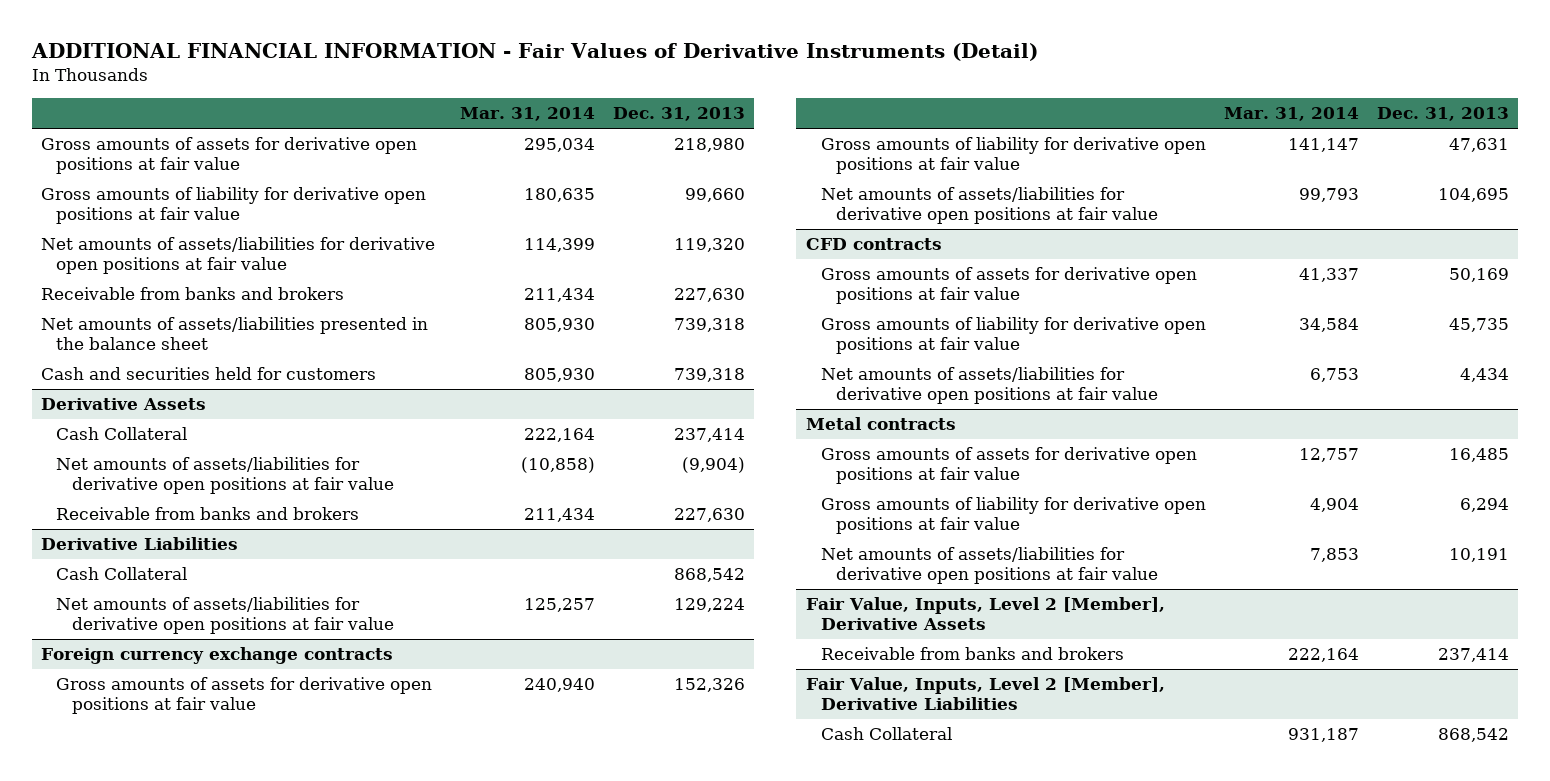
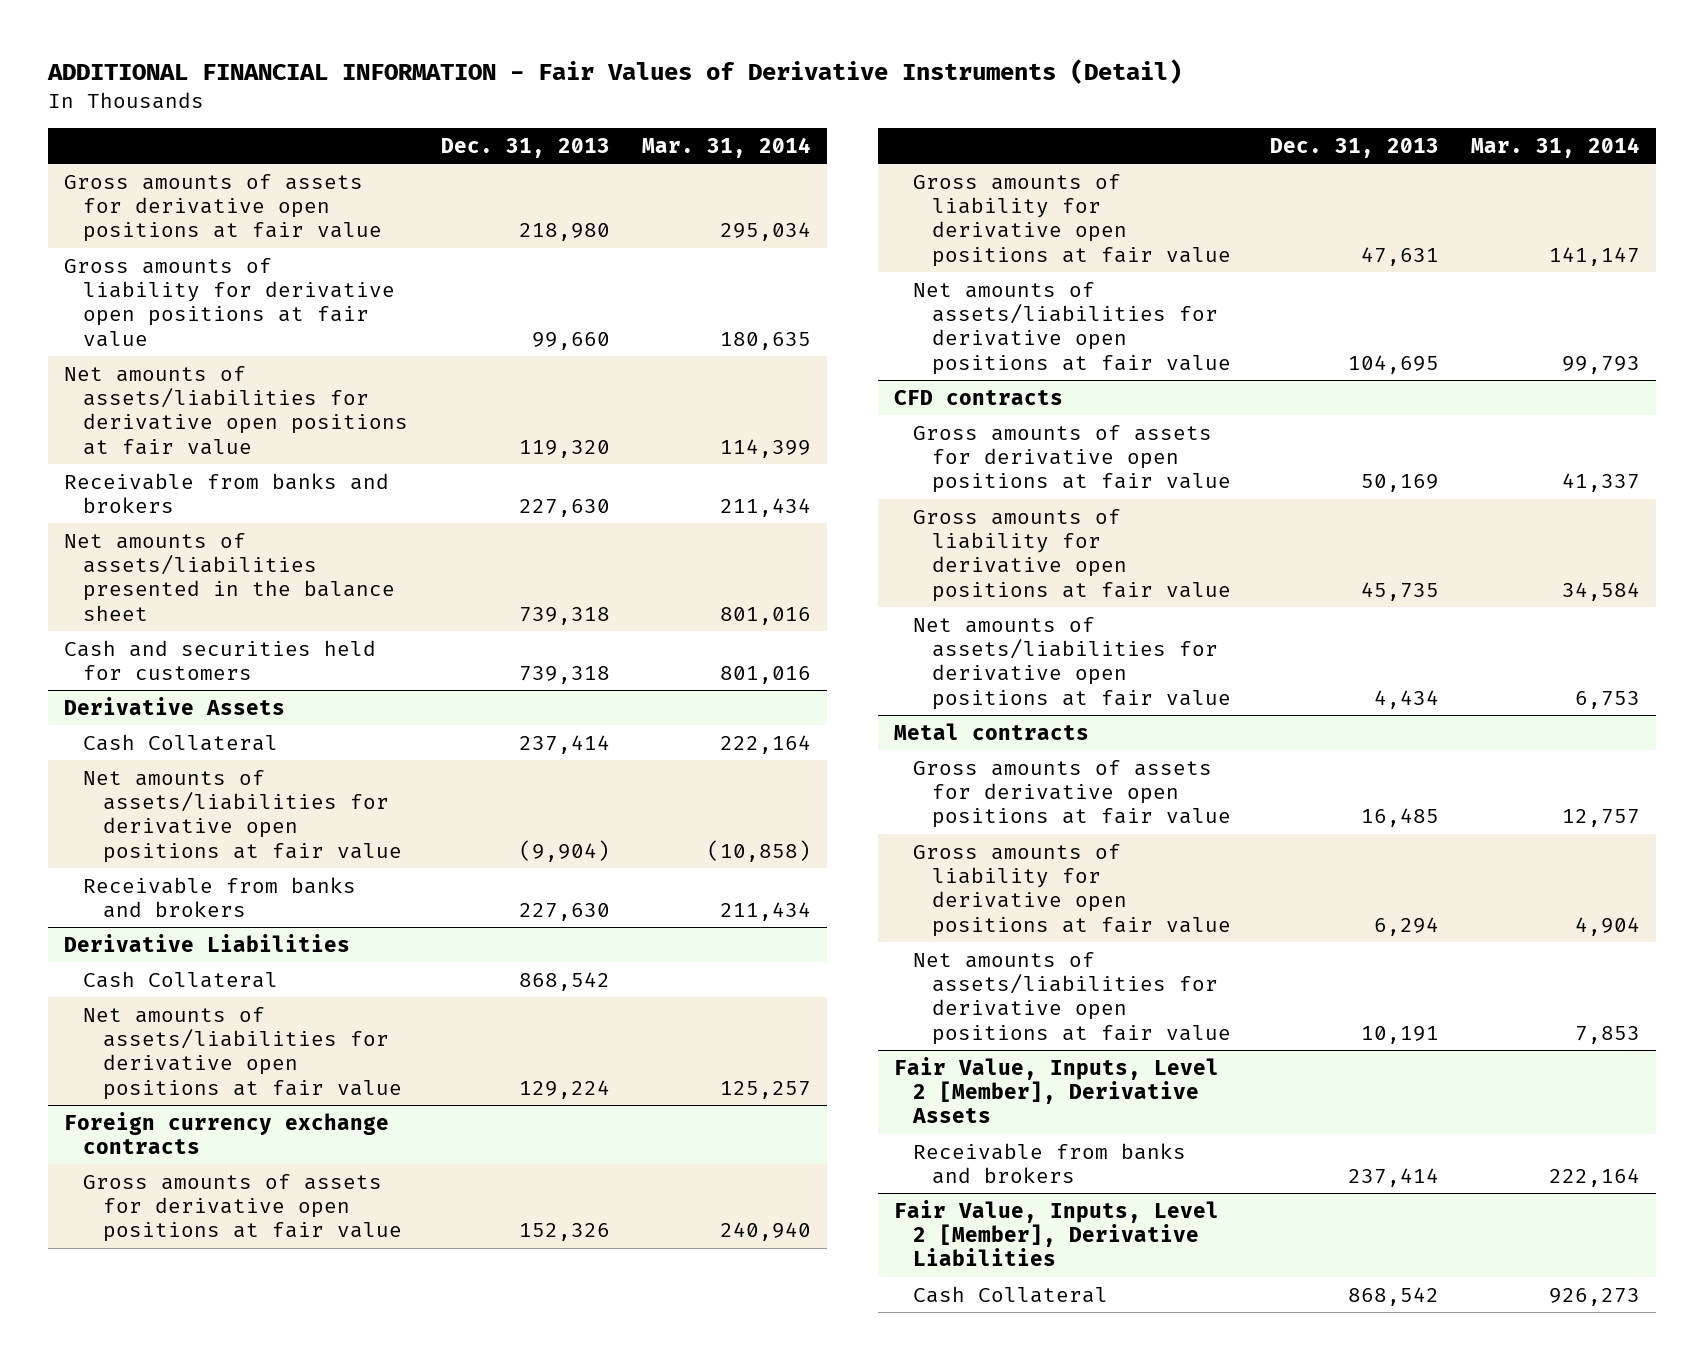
[523,318,595,333] 805,930 -> [719,606,811,625] 801,016
[523,368,595,383] 805,930 -> [719,666,811,685] 801,016
[1288,728,1360,743] 931,187 -> [1549,1287,1641,1306] 926,273

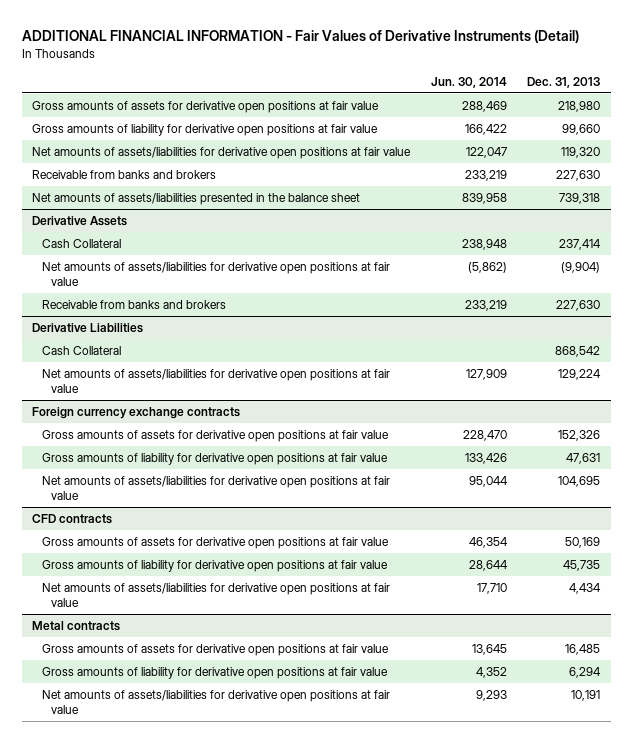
[641,136,811,158] Mar. 31, 2014 -> none
none -> [430,76,507,88] Jun. 30, 2014
[64,639,377,681] Cash and securities held for customers -> none
[894,1056,1220,1124] Fair Value, Inputs, Level 2 [Member], Derivative Assets -> none
[913,1142,1187,1185] Receivable from banks and brokers -> none
[894,1199,1220,1267] Fair Value, Inputs, Level 2 [Member], Derivative Liabilities -> none
[913,1285,1109,1303] Cash Collateral -> none

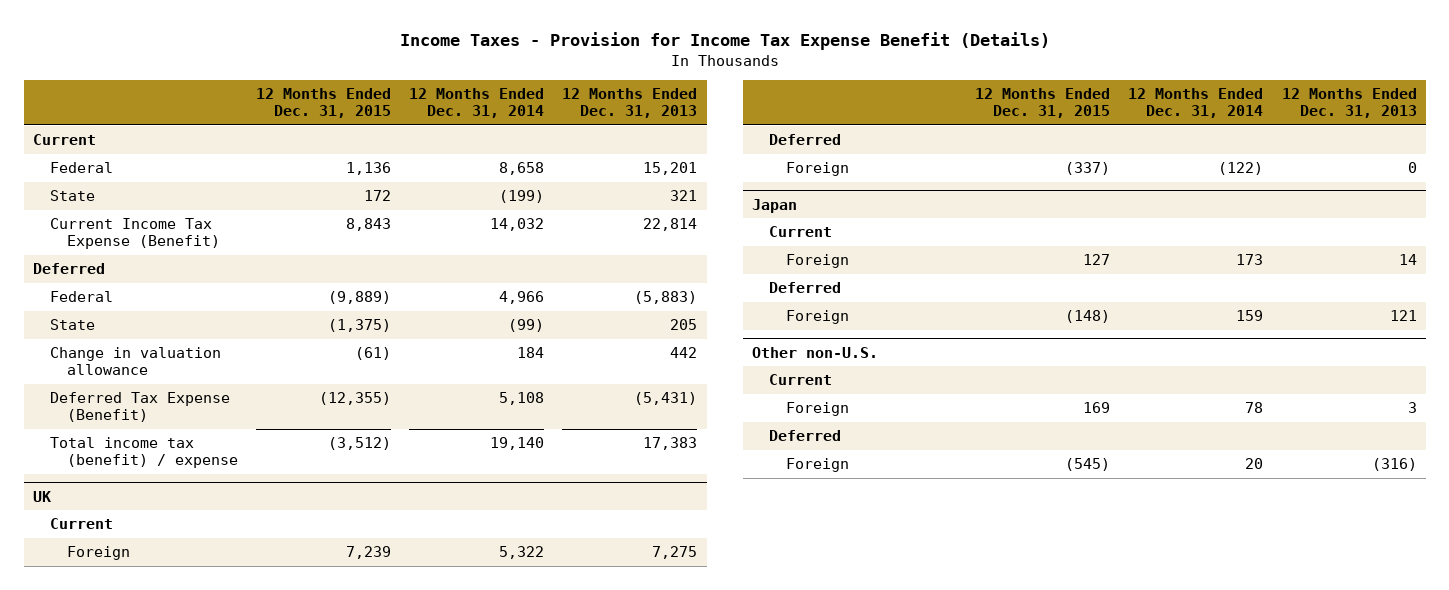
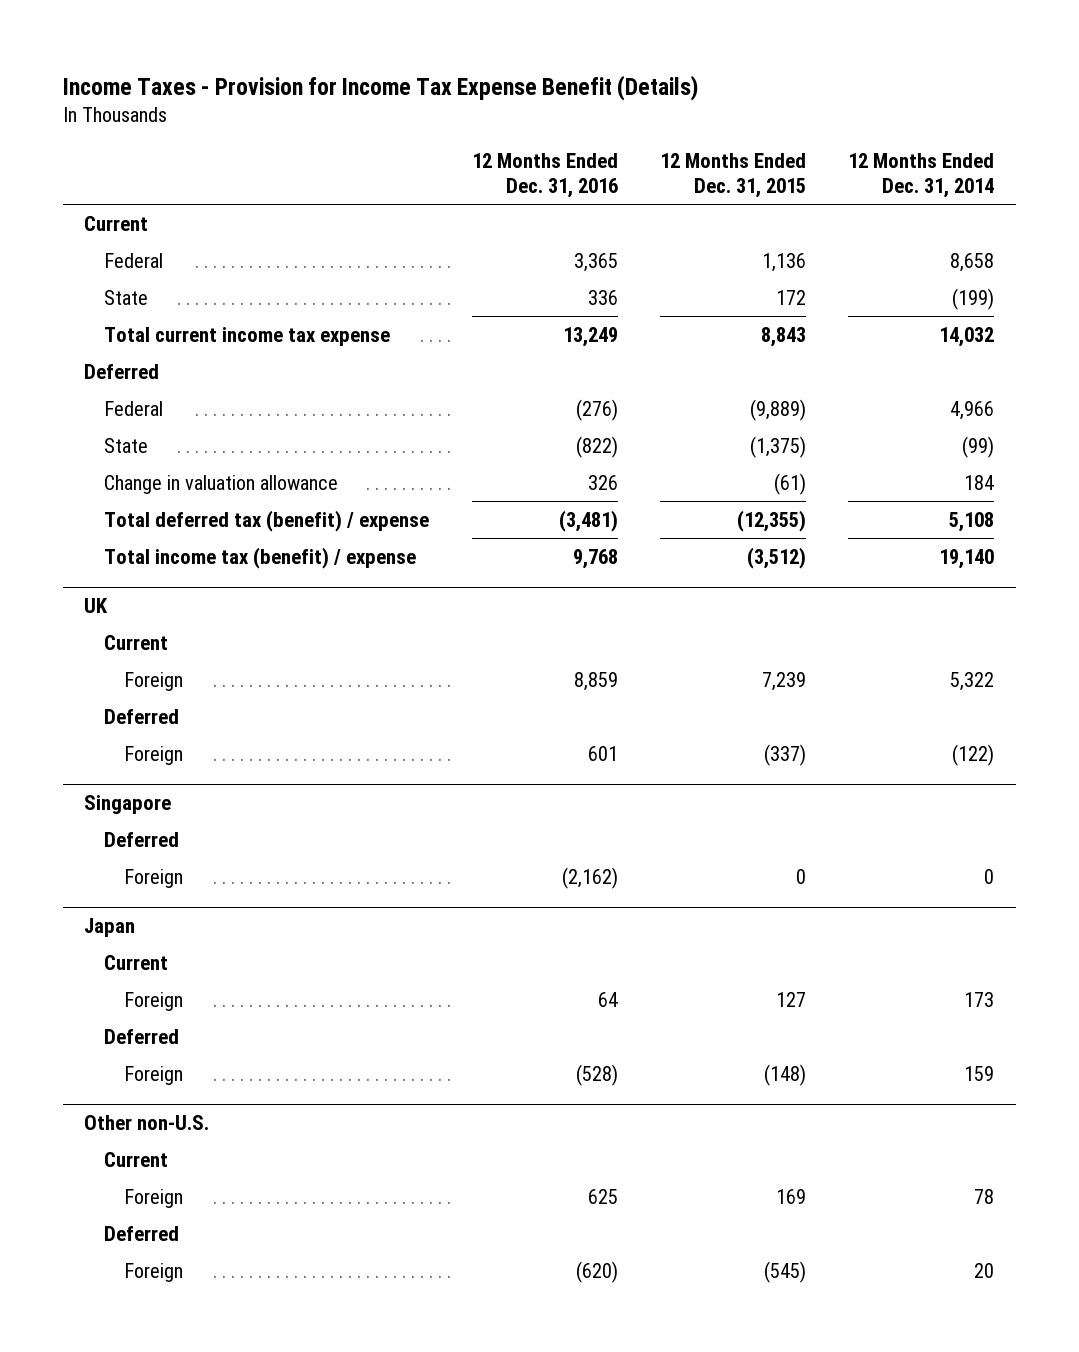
[562,88,698,119] 12 Months Ended Dec. 31, 2013 -> none
none -> [471,153,618,198] 12 Months Ended Dec. 31, 2016
[49,218,220,250] Current Income Tax Expense (Benefit) -> [104,326,391,346] Total current income tax expense
[49,392,230,423] Deferred Tax Expense (Benefit) -> [104,509,430,532] Total deferred tax (benefit) / expense
none -> [84,794,172,814] Singapore
none -> [104,831,180,847] Deferred
none -> [124,868,184,888] Foreign

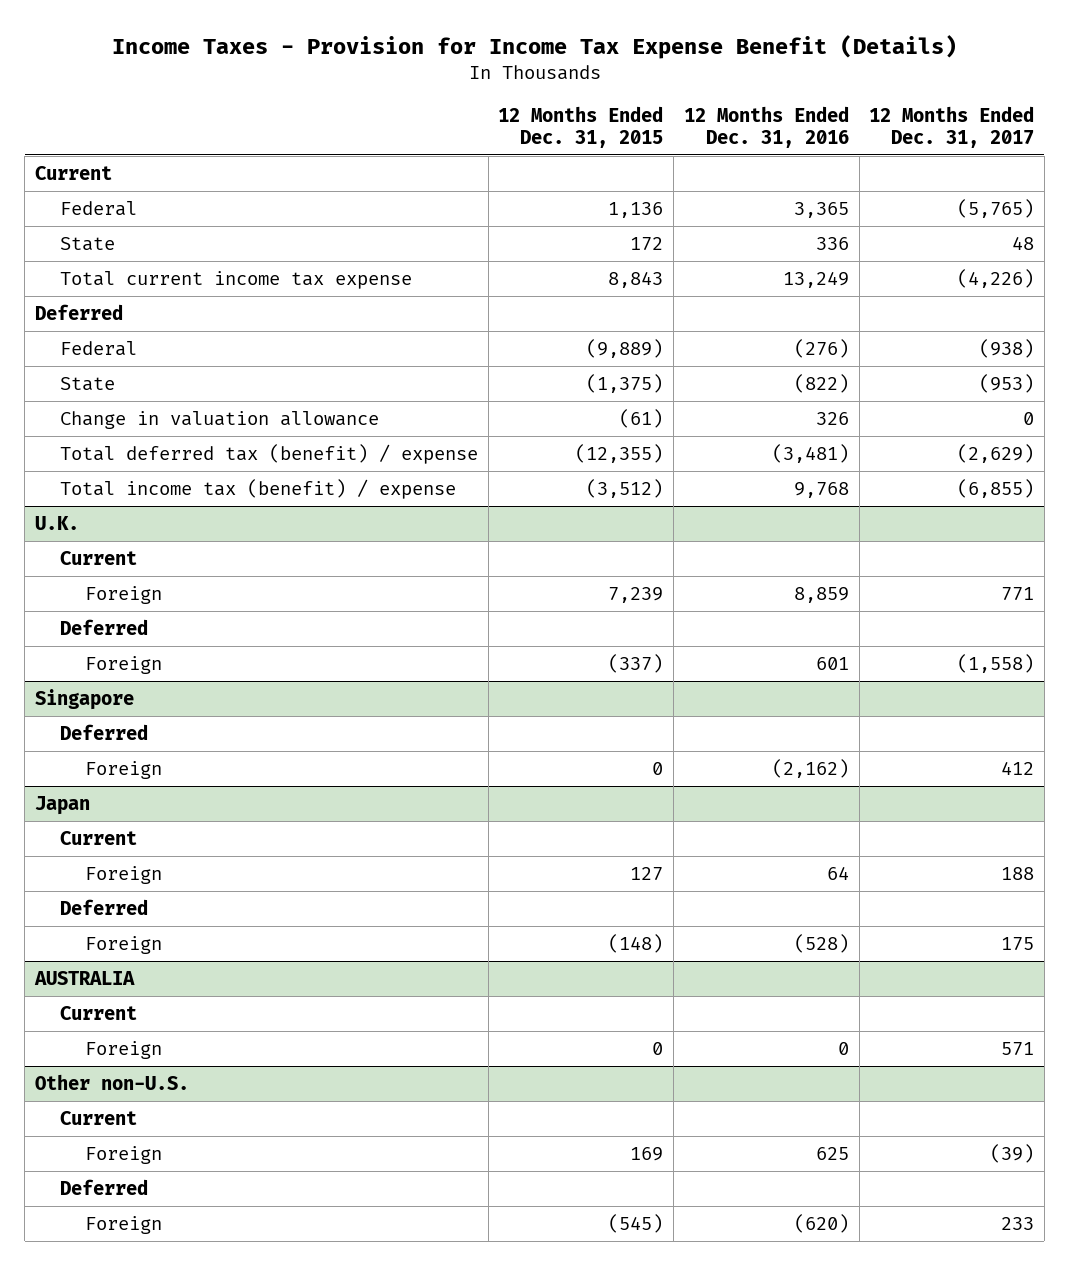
[848,153,995,198] 12 Months Ended Dec. 31, 2014 -> none
none -> [869,105,1035,149] 12 Months Ended Dec. 31, 2017
[84,597,109,613] UK -> [35,515,80,530] U.K.
none -> [34,970,136,985] AUSTRALIA
none -> [59,1005,137,1020] Current
none -> [84,1040,162,1059] Foreign

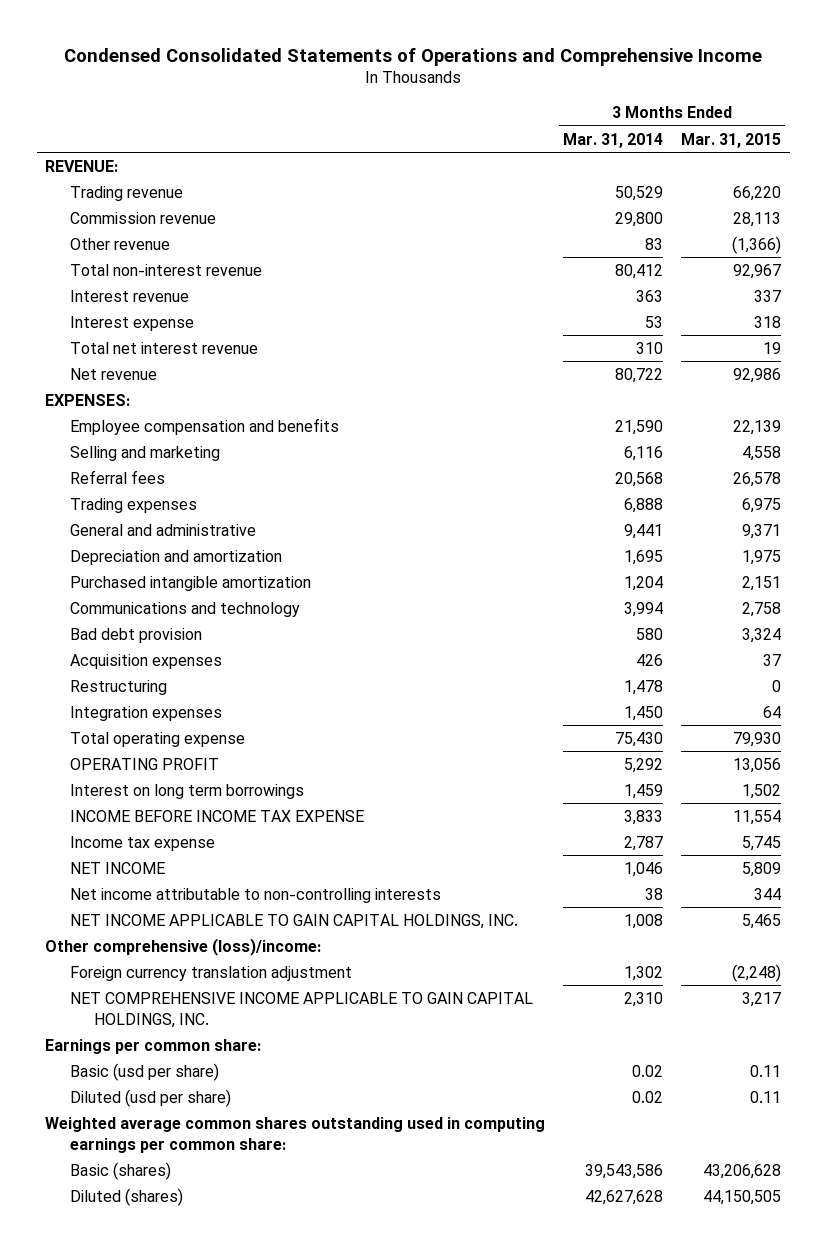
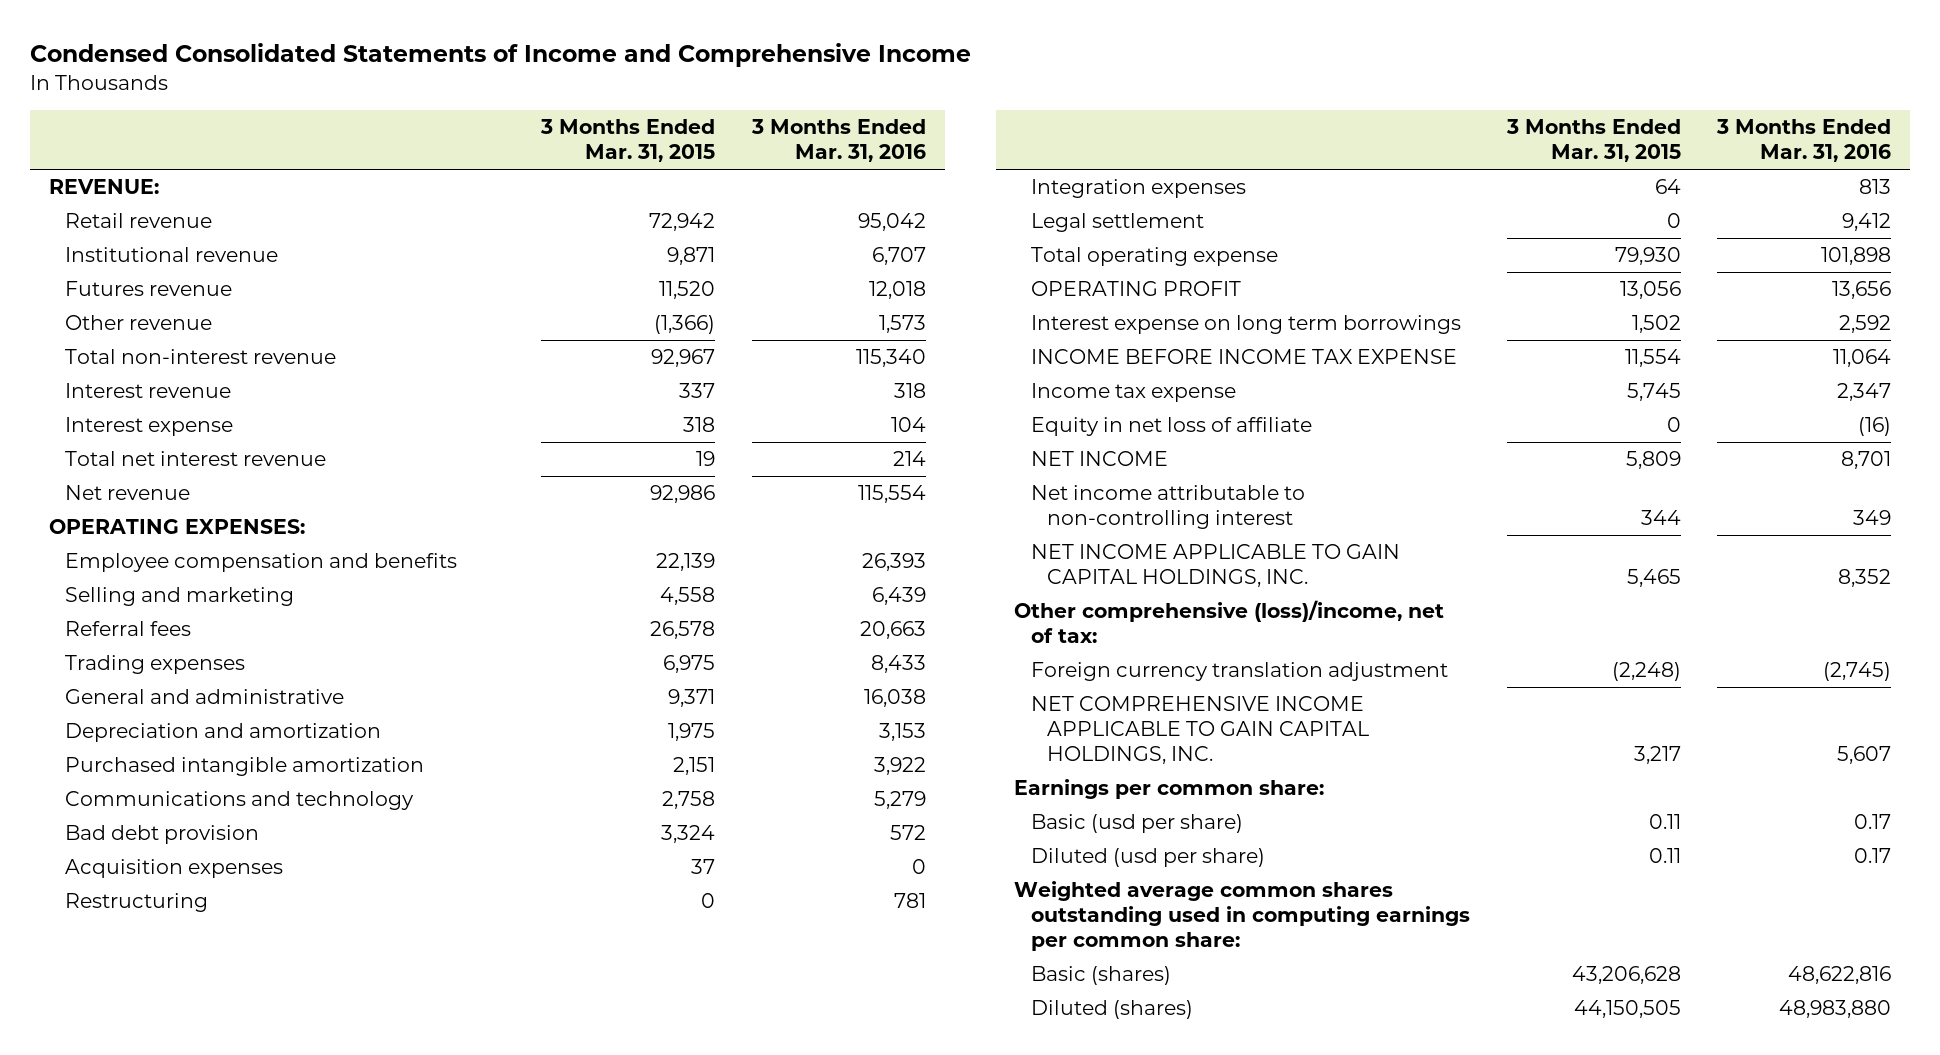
[64,47,763,66] Condensed Consolidated Statements of Operations and Comprehensive Income -> [30,43,972,68] Condensed Consolidated Statements of Income and Comprehensive Income
[563,132,664,148] Mar. 31, 2014 -> none
none -> [751,119,927,163] 3 Months Ended Mar. 31, 2016
[69,185,183,201] Trading revenue -> none
none -> [65,213,213,229] Retail revenue
[69,211,216,224] Commission revenue -> [65,247,279,263] Institutional revenue
[732,211,781,227] 28,113 -> [667,247,716,266] 9,871
none -> [65,281,233,297] Futures revenue
[45,393,131,406] EXPENSES: -> [48,519,305,535] OPERATING EXPENSES:
none -> [1030,213,1204,233] Legal settlement
[69,783,304,799] Interest on long term borrowings -> [1030,315,1461,335] Interest expense on long term borrowings
none -> [1030,417,1312,437] Equity in net loss of affiliate
[69,887,441,903] Net income attributable to non-controlling interests -> [1030,485,1305,530] Net income attributable to non-controlling interest
[45,937,322,956] Other comprehensive (loss)/income: -> [1014,600,1445,644] Other comprehensive (loss)/income, net of tax:

